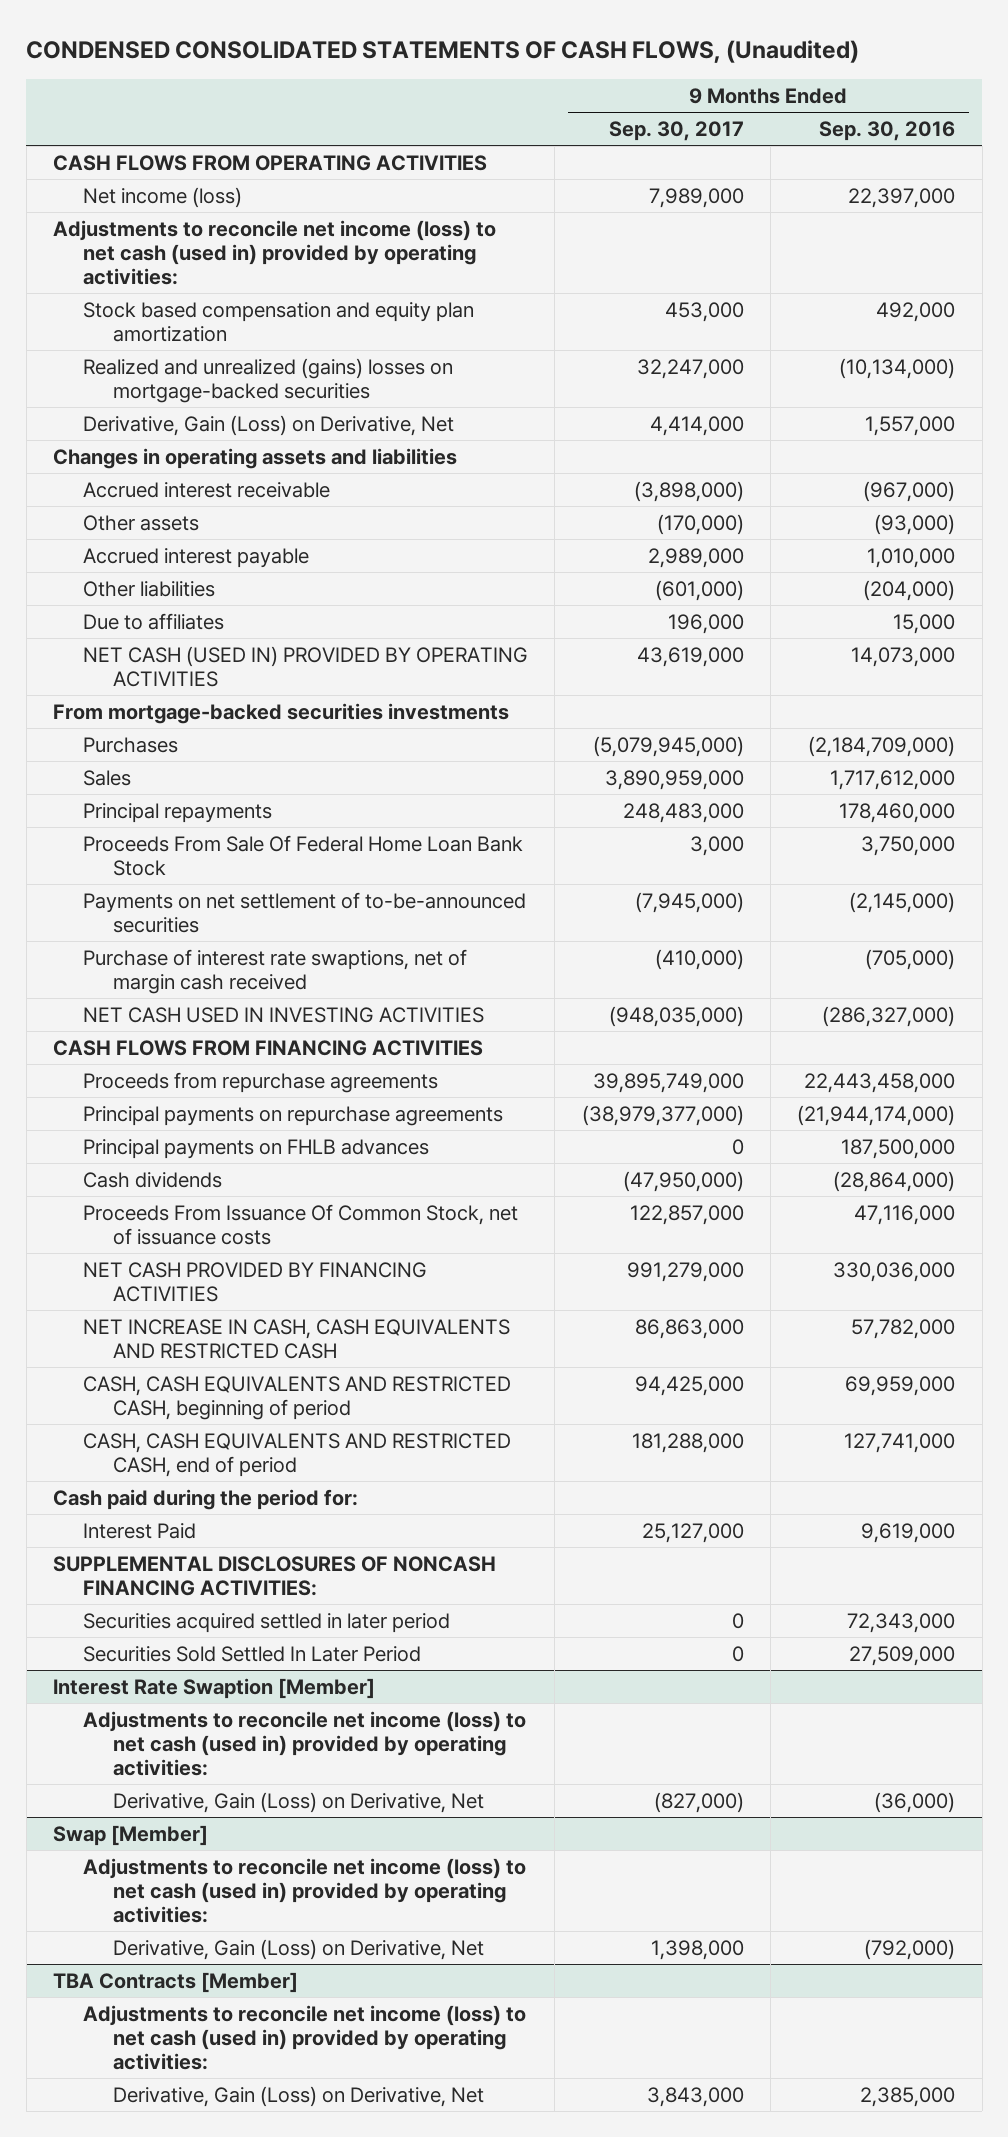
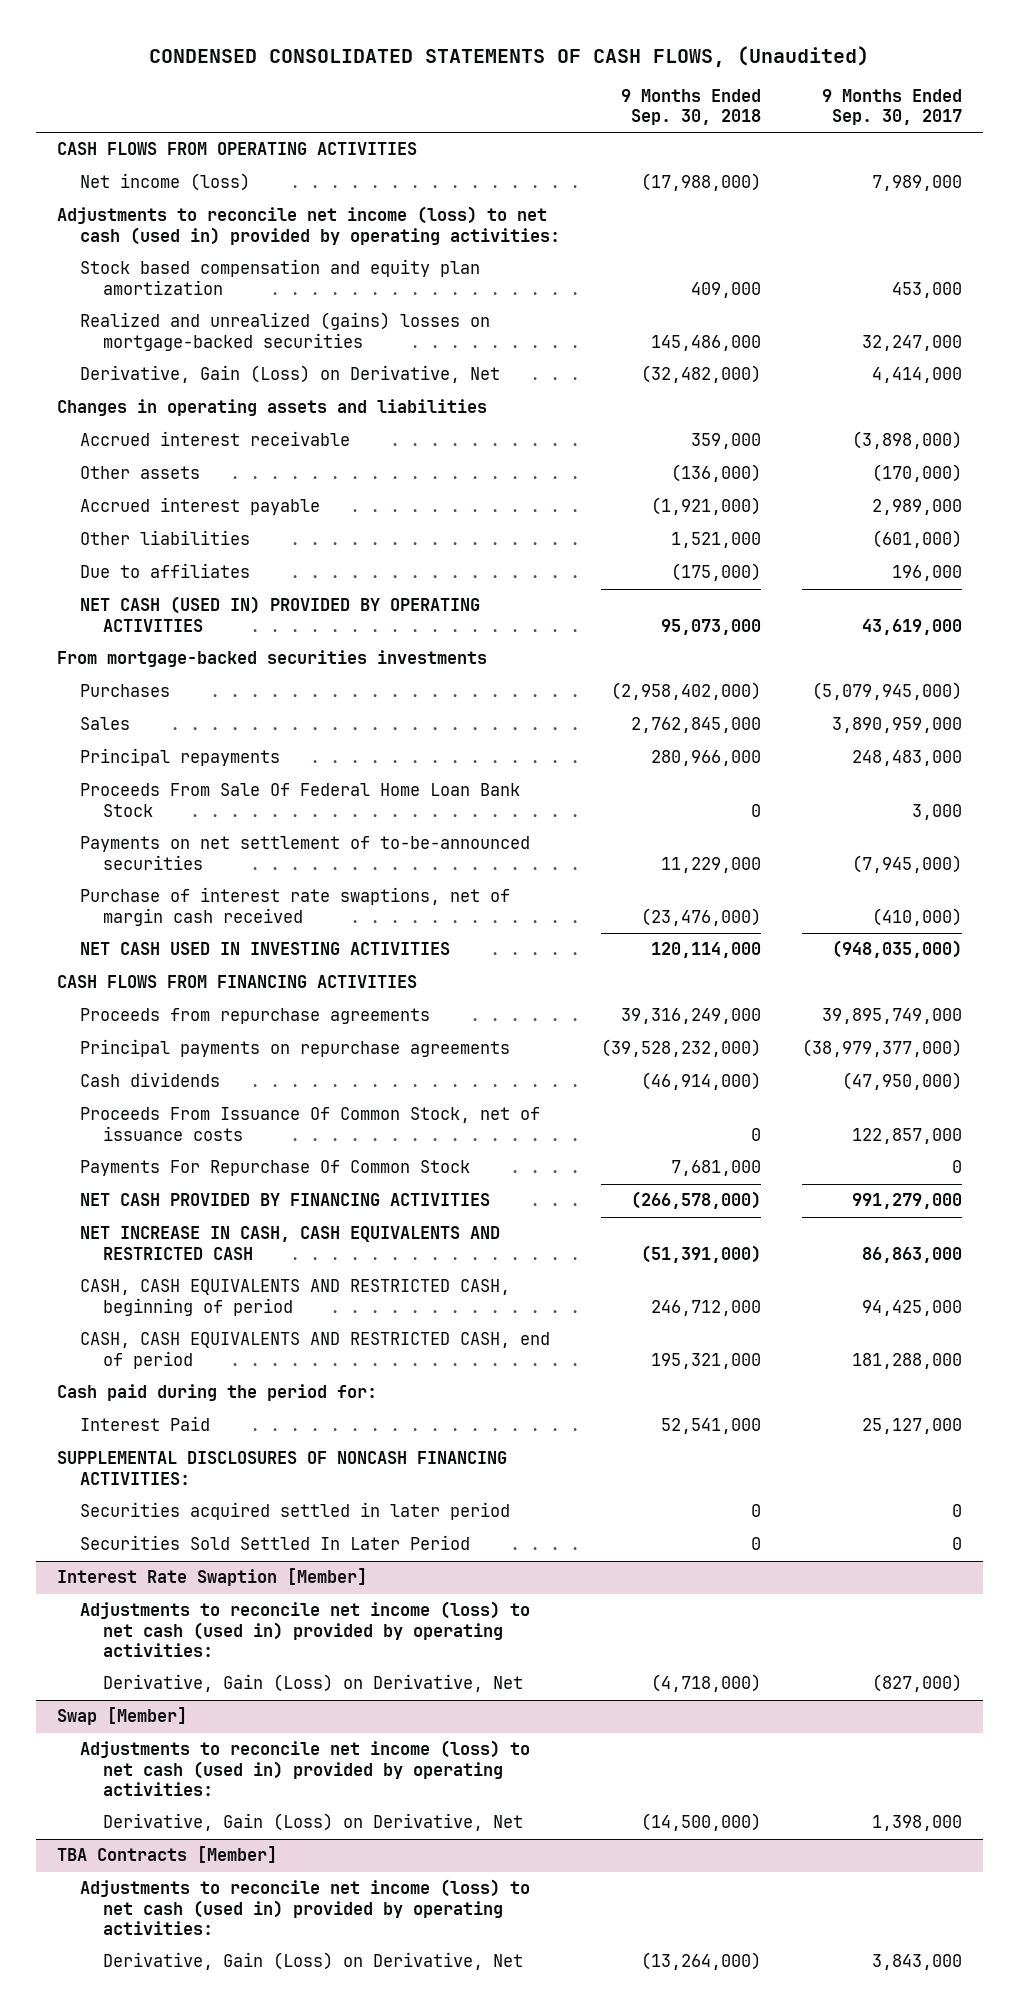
[819,120,956,141] Sep. 30, 2016 -> none
none -> [620,89,761,126] 9 Months Ended Sep. 30, 2018
[83,1138,430,1159] Principal payments on FHLB advances -> none
none -> [79,1160,470,1177] Payments For Repurchase Of Common Stock

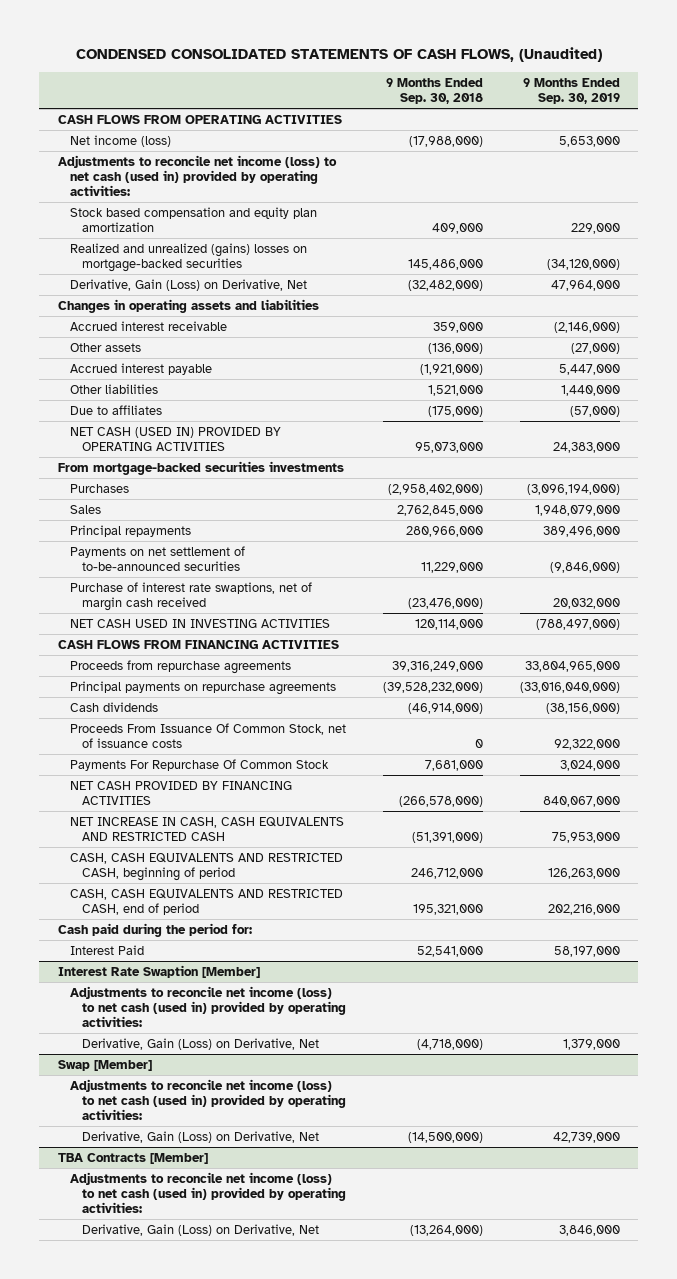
[822,89,963,126] 9 Months Ended Sep. 30, 2017 -> none
none -> [522,78,620,105] 9 Months Ended Sep. 30, 2019
[79,783,520,817] Proceeds From Sale Of Federal Home Loan Bank Stock -> none
[56,1451,507,1485] SUPPLEMENTAL DISCLOSURES OF NONCASH FINANCING ACTIVITIES: -> none
[79,1502,510,1521] Securities acquired settled in later period -> none
[79,1535,470,1551] Securities Sold Settled In Later Period -> none

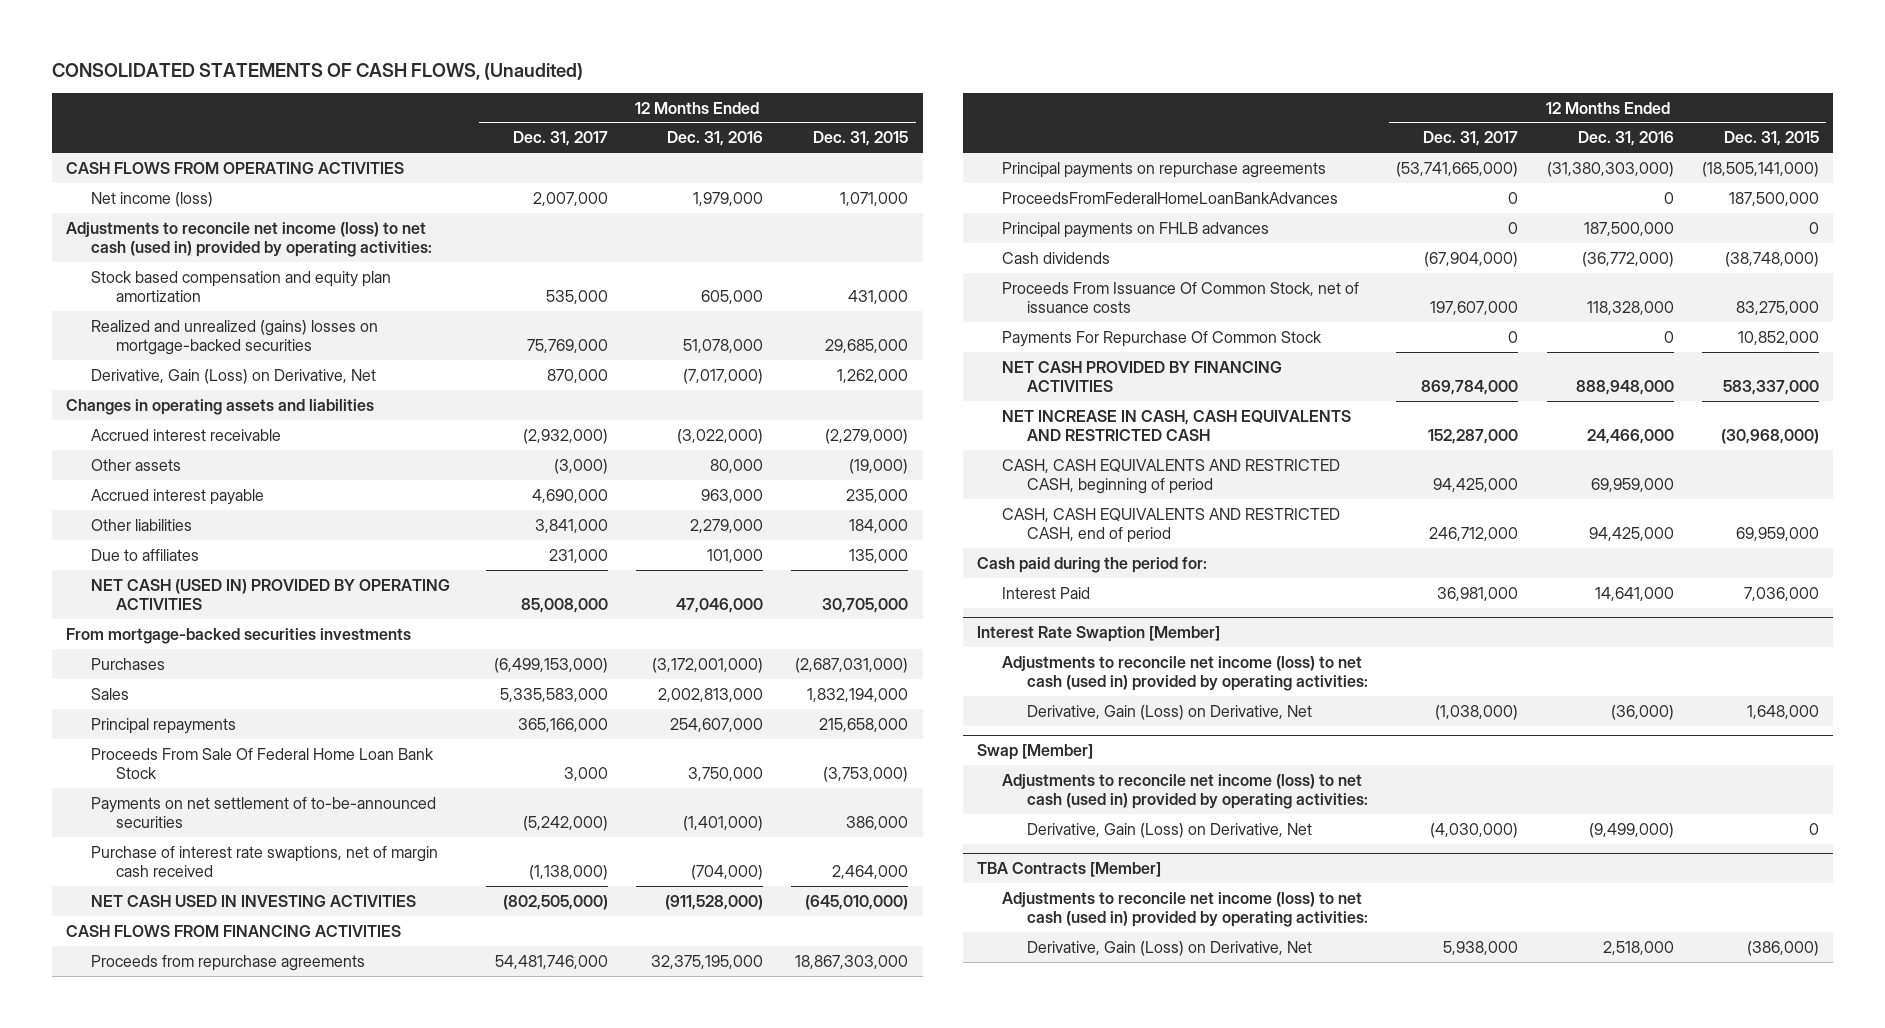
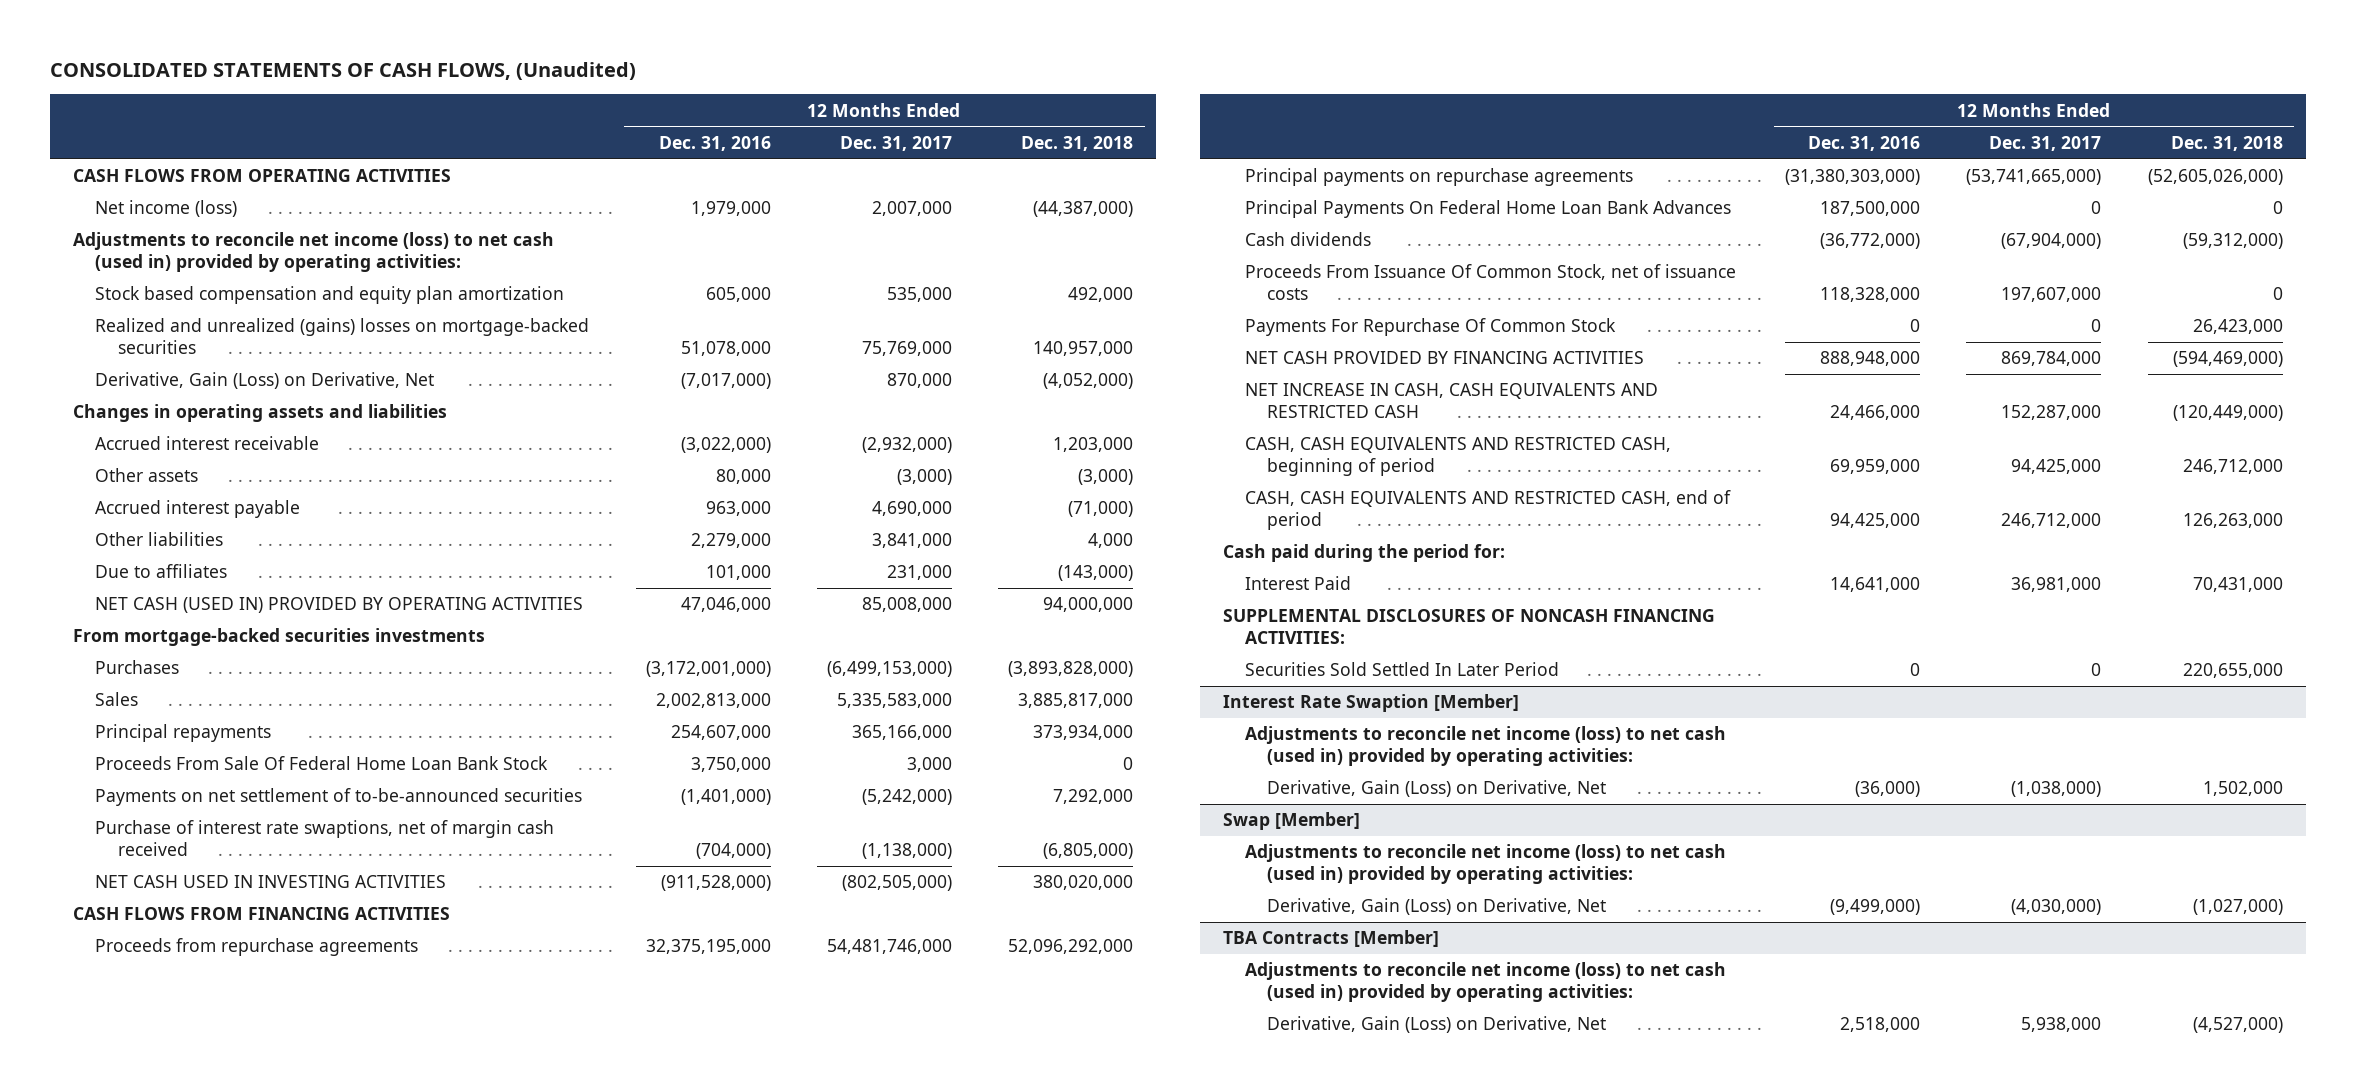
[813,131,909,147] Dec. 31, 2015 -> none
none -> [1021,135,1134,151] Dec. 31, 2018
[1002,191,1339,204] ProceedsFromFederalHomeLoanBankAdvances -> none
[1002,221,1270,238] Principal payments on FHLB advances -> [1244,200,1731,219] Principal Payments On Federal Home Loan Bank Advances
none -> [1222,609,1715,644] SUPPLEMENTAL DISCLOSURES OF NONCASH FINANCING ACTIVITIES:
none -> [1244,662,1559,677] Securities Sold Settled In Later Period

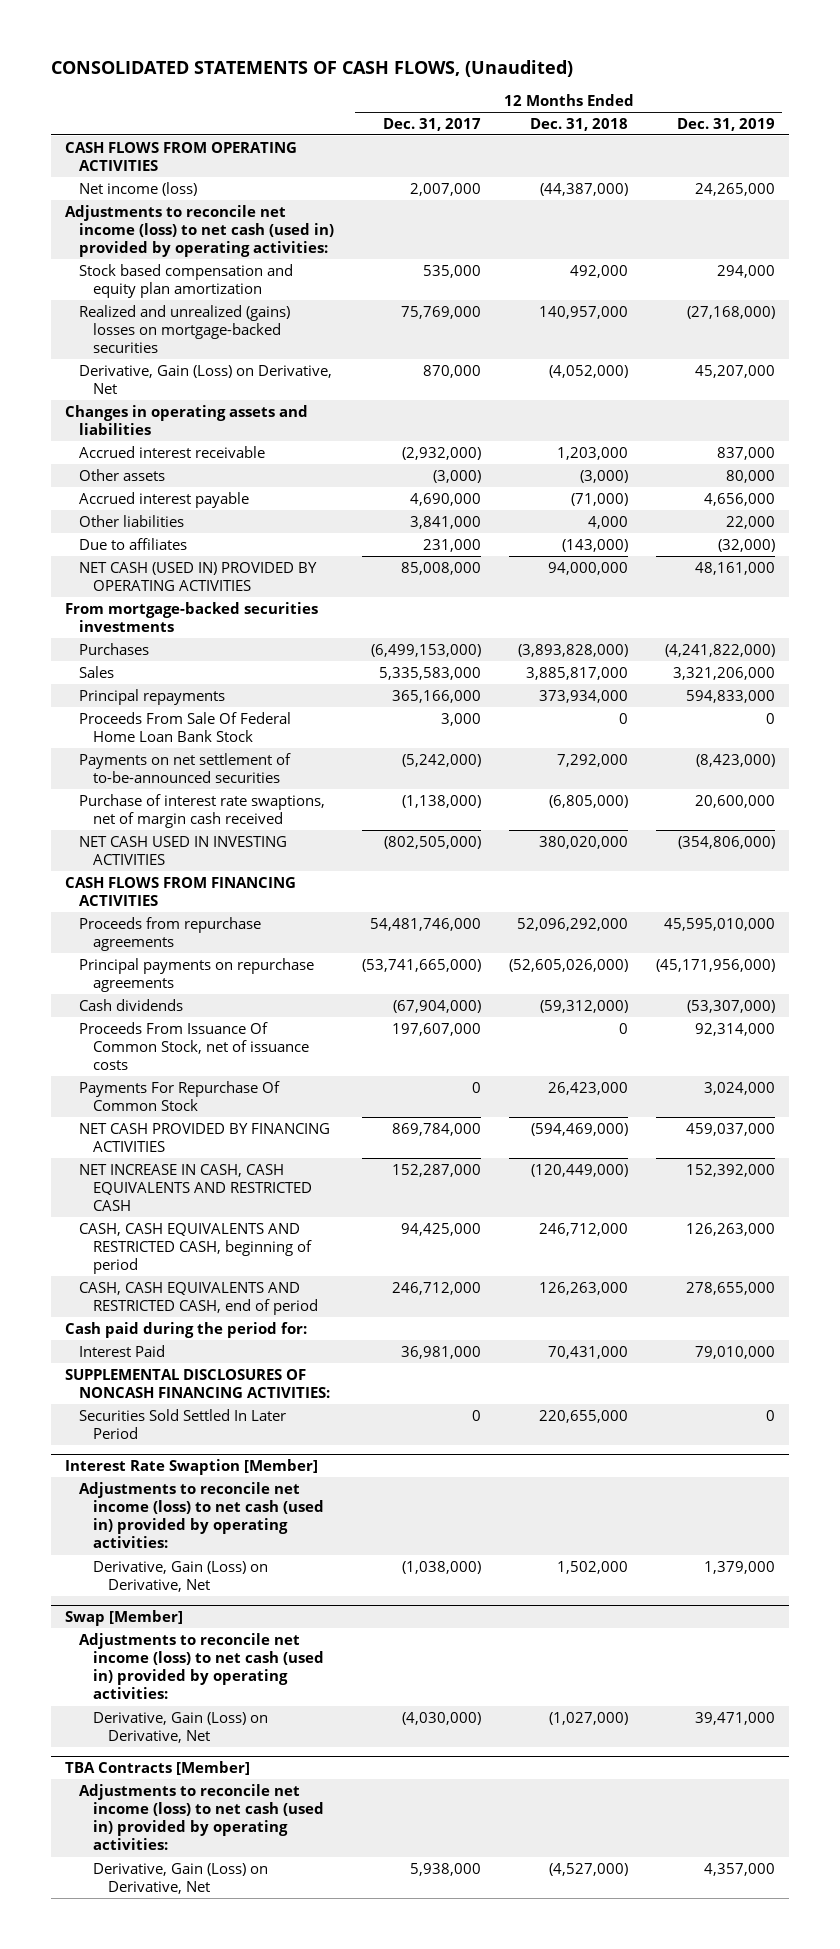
[658,135,771,151] Dec. 31, 2016 -> none
none -> [677,117,776,131] Dec. 31, 2019
[1244,200,1731,219] Principal Payments On Federal Home Loan Bank Advances -> none

